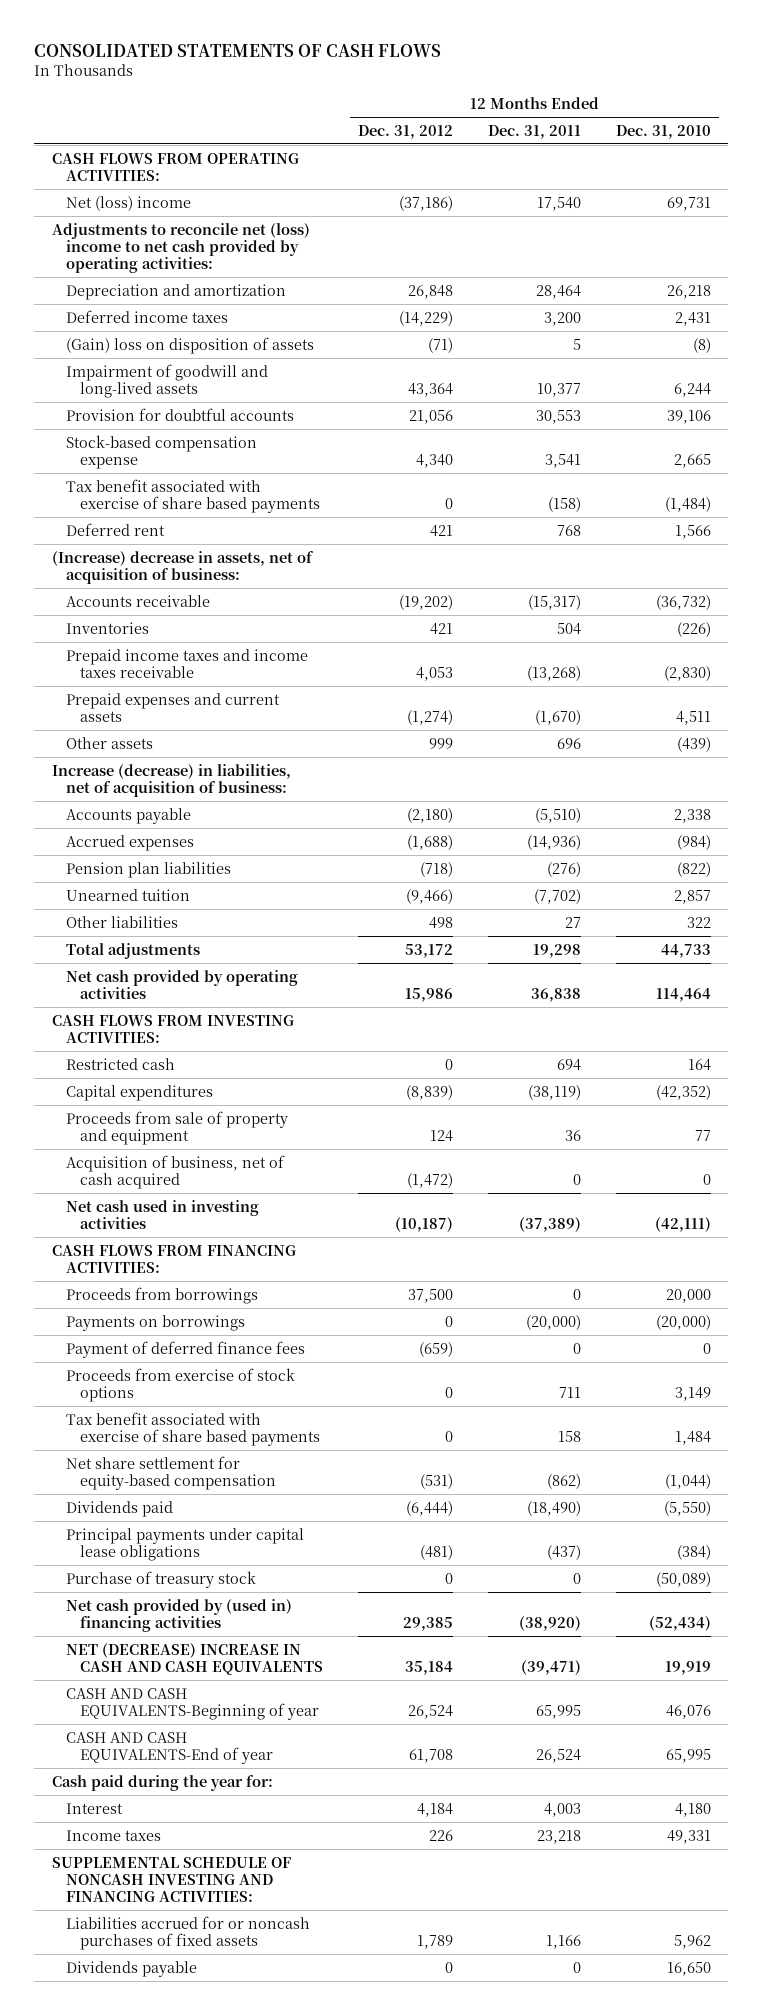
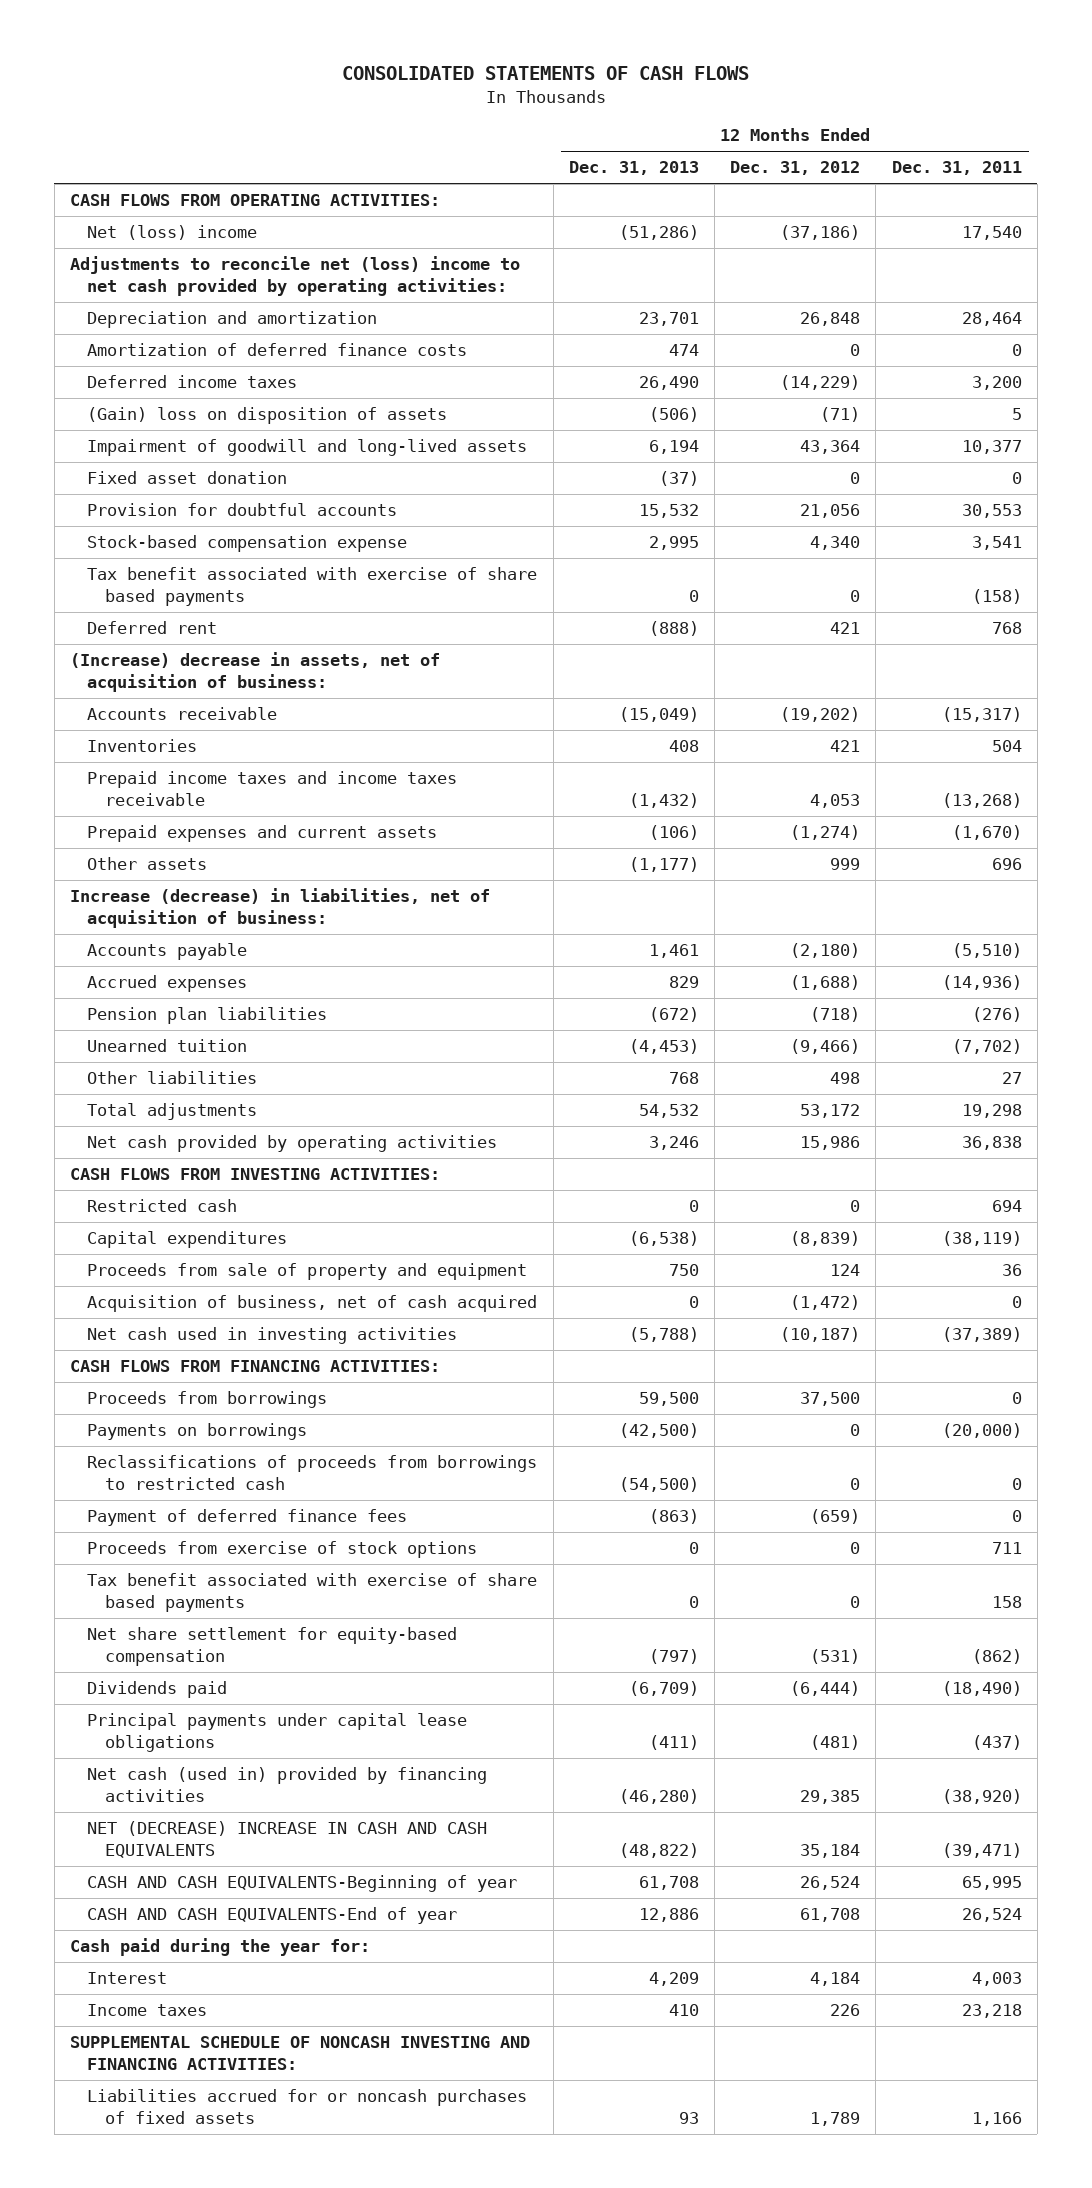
[615,124,711,139] Dec. 31, 2010 -> none
none -> [568,161,699,176] Dec. 31, 2013
none -> [87,343,468,357] Amortization of deferred finance costs
none -> [87,471,288,485] Fixed asset donation
none -> [87,1455,538,1490] Reclassifications of proceeds from borrowings to restricted cash
[66,1570,257,1588] Purchase of treasury stock -> none
[66,1598,293,1632] Net cash provided by (used in) financing activities -> [87,1767,488,1802] Net cash (used in) provided by financing activities
[66,1960,198,1977] Dividends payable -> none

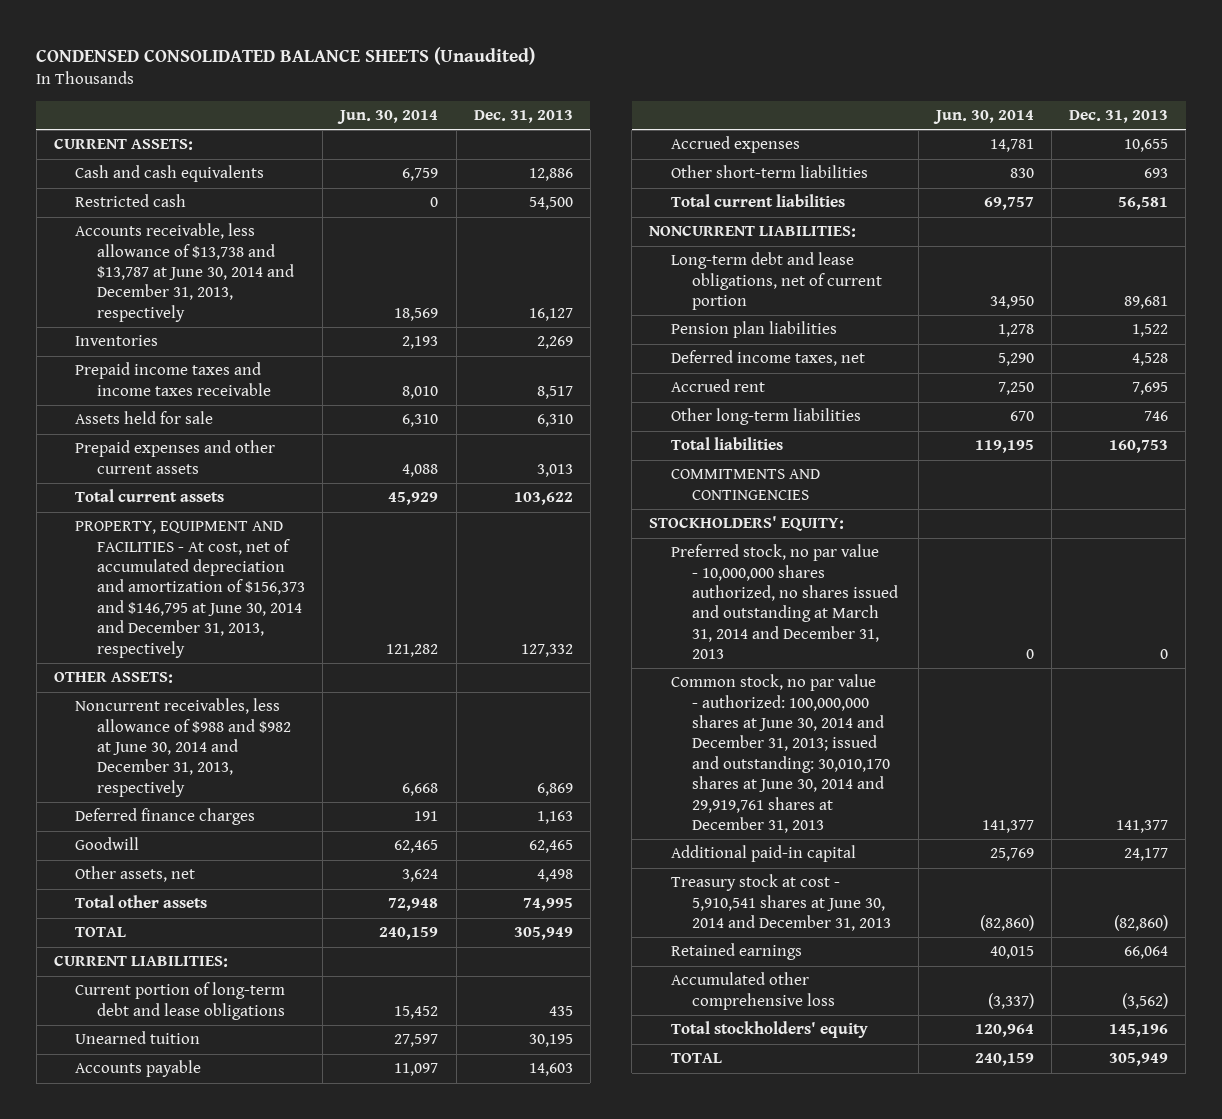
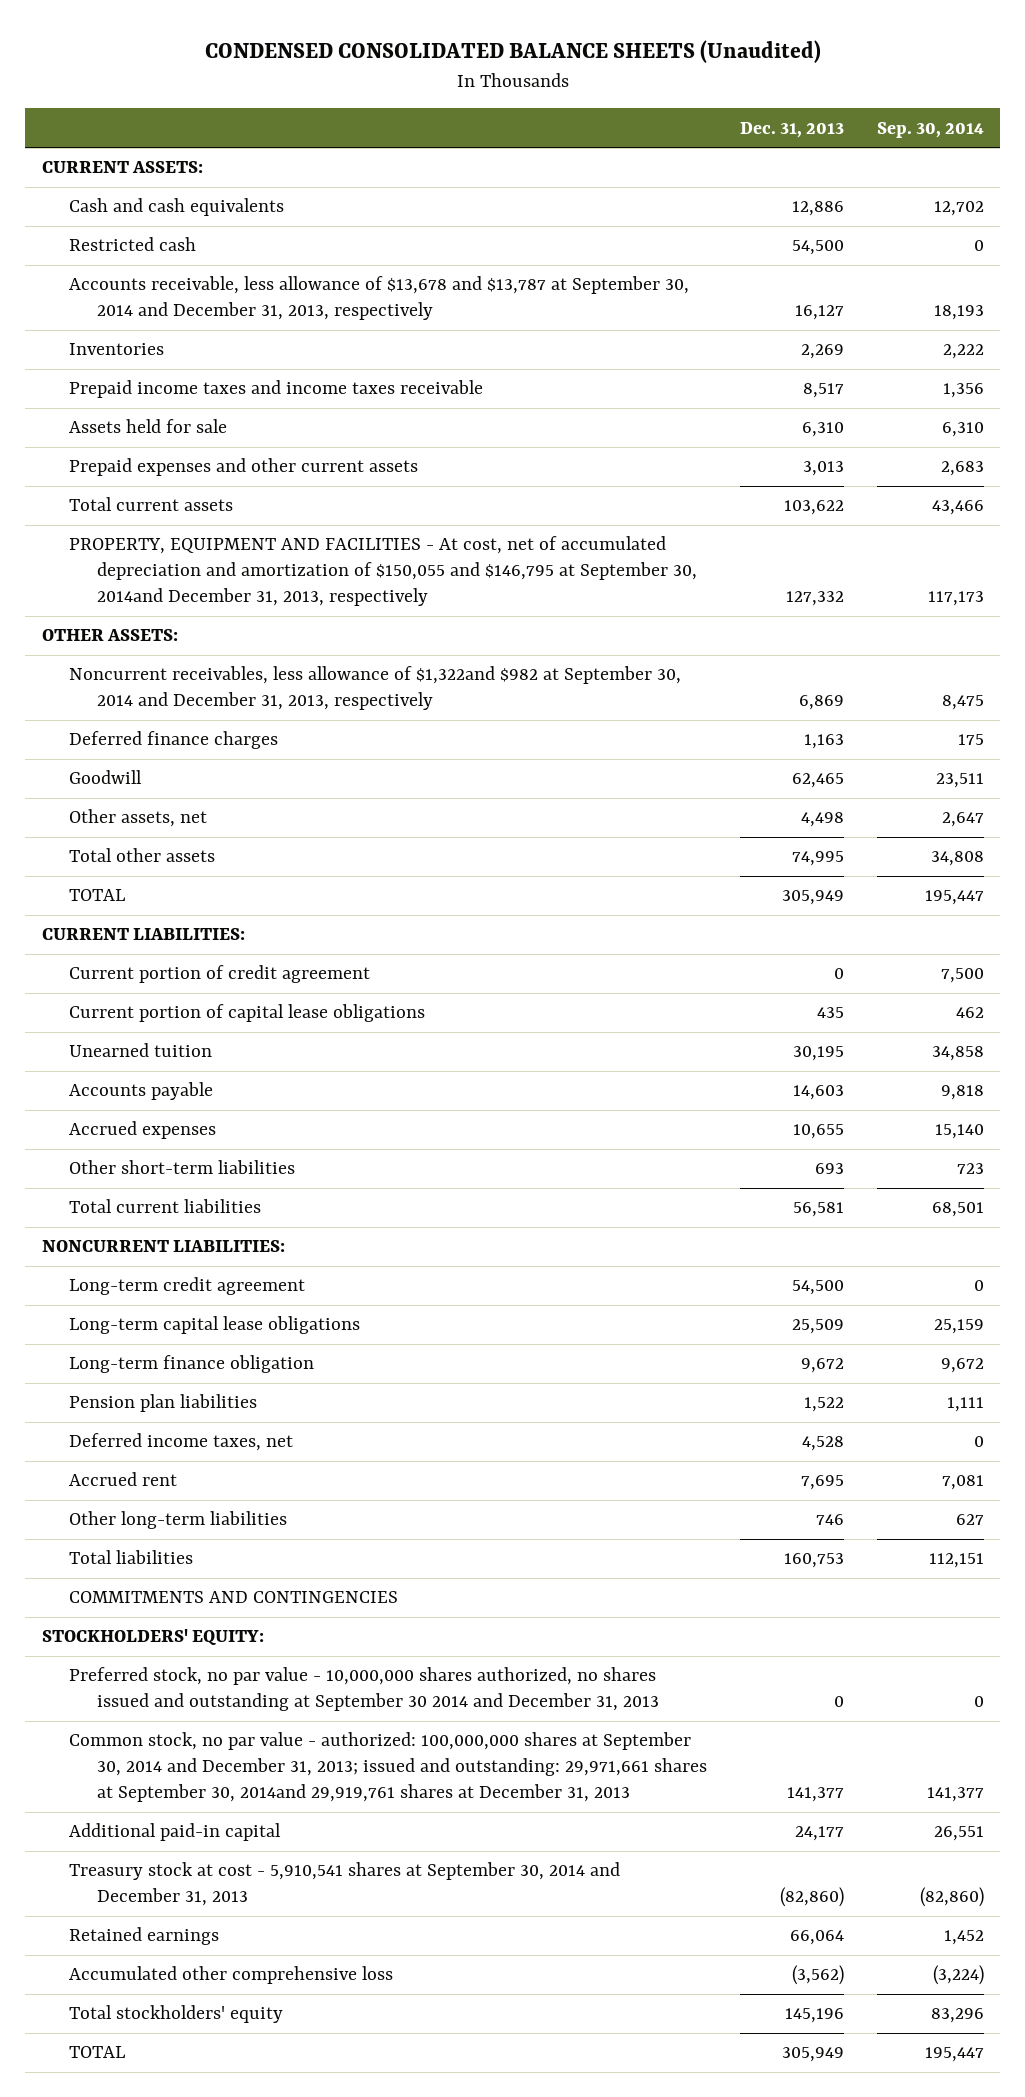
[337,109,439,124] Jun. 30, 2014 -> none
none -> [876,121,984,138] Sep. 30, 2014
[75,223,295,322] Accounts receivable, less allowance of $13,738 and $13,787 at June 30, 2014 and December 31, 2013, respectively -> [69,276,690,321] Accounts receivable, less allowance of $13,678 and $13,787 at September 30, 2014 and December 31, 2013, respectively
[75,521,306,658] PROPERTY, EQUIPMENT AND FACILITIES - At cost, net of accumulated depreciation and amortization of $156,373 and $146,795 at June 30, 2014 and December 31, 2013, respectively -> [69,536,698,607] PROPERTY, EQUIPMENT AND FACILITIES - At cost, net of accumulated depreciation and amortization of $150,055 and $146,795 at September 30, 2014and December 31, 2013, respectively
[75,698,292,797] Noncurrent receivables, less allowance of $988 and $982 at June 30, 2014 and December 31, 2013, respectively -> [69,666,682,711] Noncurrent receivables, less allowance of $1,322and $982 at September 30, 2014 and December 31, 2013, respectively
none -> [69,965,371,984] Current portion of credit agreement
[75,982,286,1020] Current portion of long-term debt and lease obligations -> [69,1004,426,1023] Current portion of capital lease obligations
[670,252,883,311] Long-term debt and lease obligations, net of current portion -> none
none -> [69,1277,306,1296] Long-term credit agreement
none -> [69,1316,361,1335] Long-term capital lease obligations
none -> [69,1355,315,1374] Long-term finance obligation
[670,544,899,660] Preferred stock, no par value - 10,000,000 shares authorized, no shares issued and outstanding at March 31, 2014 and December 31, 2013 -> [69,1667,660,1712] Preferred stock, no par value - 10,000,000 shares authorized, no shares issued and outstanding at September 30 2014 and December 31, 2013
[670,674,891,833] Common stock, no par value - authorized: 100,000,000 shares at June 30, 2014 and December 31, 2013; issued and outstanding: 30,010,170 shares at June 30, 2014 and 29,919,761 shares at December 31, 2013 -> [69,1732,708,1803] Common stock, no par value - authorized: 100,000,000 shares at September 30, 2014 and December 31, 2013; issued and outstanding: 29,971,661 shares at September 30, 2014and 29,919,761 shares at December 31, 2013
[670,874,892,932] Treasury stock at cost - 5,910,541 shares at June 30, 2014 and December 31, 2013 -> [69,1862,621,1907] Treasury stock at cost - 5,910,541 shares at September 30, 2014 and December 31, 2013

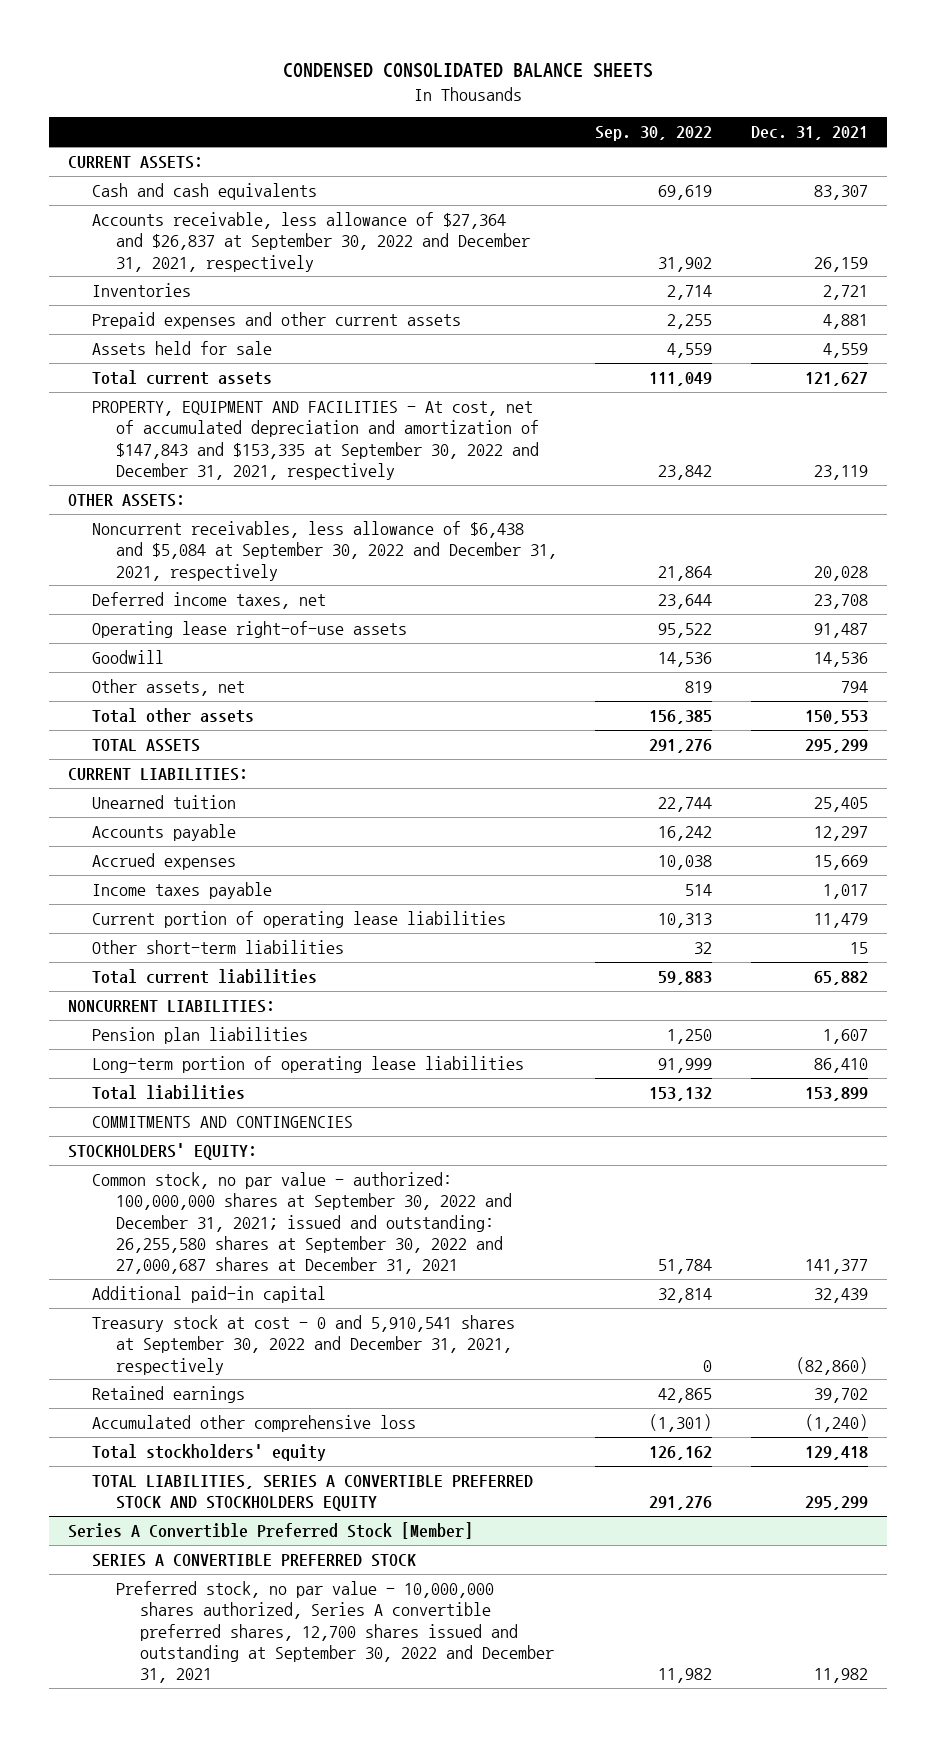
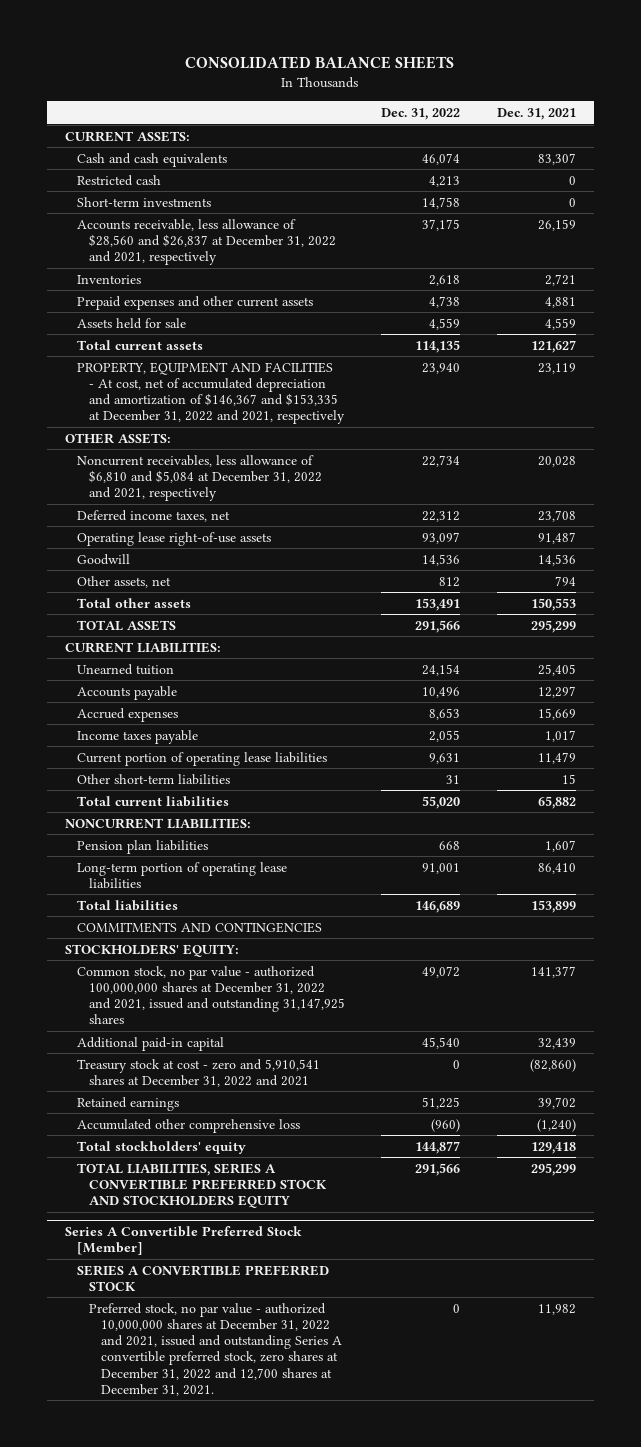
[282,63,653,79] CONDENSED CONSOLIDATED BALANCE SHEETS -> [185,56,455,70] CONSOLIDATED BALANCE SHEETS
[595,126,713,142] Sep. 30, 2022 -> none
none -> [381,108,461,121] Dec. 31, 2022
none -> [76,174,161,186] Restricted cash
none -> [76,196,211,207] Short-term investments
[92,212,531,272] Accounts receivable, less allowance of $27,364 and $26,837 at September 30, 2022 and December 31, 2021, respectively -> [76,218,336,266] Accounts receivable, less allowance of $28,560 and $26,837 at December 31, 2022 and 2021, respectively
[92,401,540,480] PROPERTY, EQUIPMENT AND FACILITIES - At cost, net of accumulated depreciation and amortization of $147,843 and $153,335 at September 30, 2022 and December 31, 2021, respectively -> [76,361,345,425] PROPERTY, EQUIPMENT AND FACILITIES - At cost, net of accumulated depreciation and amortization of $146,367 and $153,335 at December 31, 2022 and 2021, respectively
[92,521,558,581] Noncurrent receivables, less allowance of $6,438 and $5,084 at September 30, 2022 and December 31, 2021, respectively -> [76,454,322,502] Noncurrent receivables, less allowance of $6,810 and $5,084 at December 31, 2022 and 2021, respectively
[92,1172,513,1275] Common stock, no par value - authorized: 100,000,000 shares at September 30, 2022 and December 31, 2021; issued and outstanding: 26,255,580 shares at September 30, 2022 and 27,000,687 shares at December 31, 2021 -> [76,965,345,1025] Common stock, no par value - authorized 100,000,000 shares at December 31, 2022 and 2021, issued and outstanding 31,147,925 shares
[92,1315,516,1375] Treasury stock at cost - 0 and 5,910,541 shares at September 30, 2022 and December 31, 2021, respectively -> [76,1058,320,1087] Treasury stock at cost - zero and 5,910,541 shares at December 31, 2022 and 2021
[116,1581,554,1684] Preferred stock, no par value - 10,000,000 shares authorized, Series A convertible preferred shares, 12,700 shares issued and outstanding at September 30, 2022 and December 31, 2021 -> [88,1302,342,1396] Preferred stock, no par value - authorized 10,000,000 shares at December 31, 2022 and 2021, issued and outstanding Series A convertible preferred stock, zero shares at December 31, 2022 and 12,700 shares at December 31, 2021.

